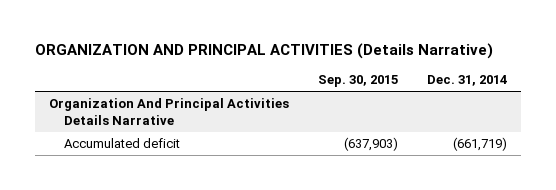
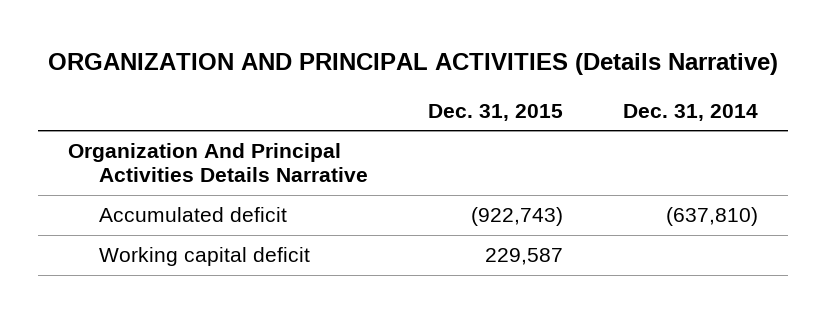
[318,75,399,88] Sep. 30, 2015 -> none
none -> [427,103,563,121] Dec. 31, 2015
[452,137,507,152] (661,719) -> [665,207,758,227] (637,810)
none -> [98,247,310,267] Working capital deficit

